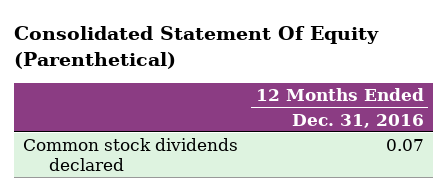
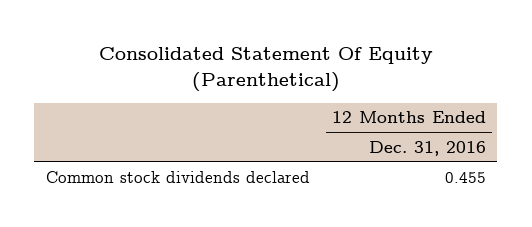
[385,139,424,152] 0.07 -> [445,172,487,184] 0.455

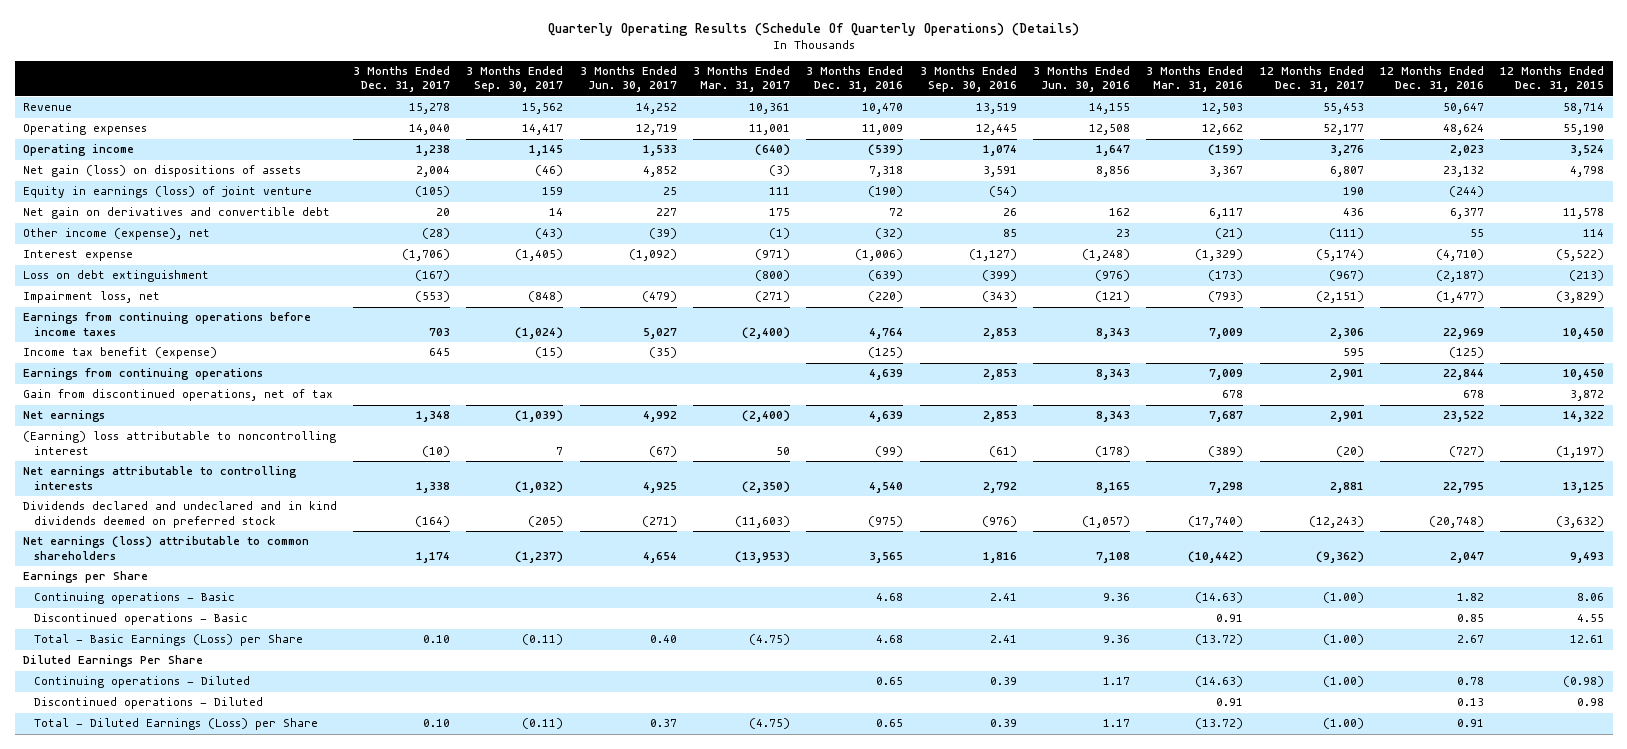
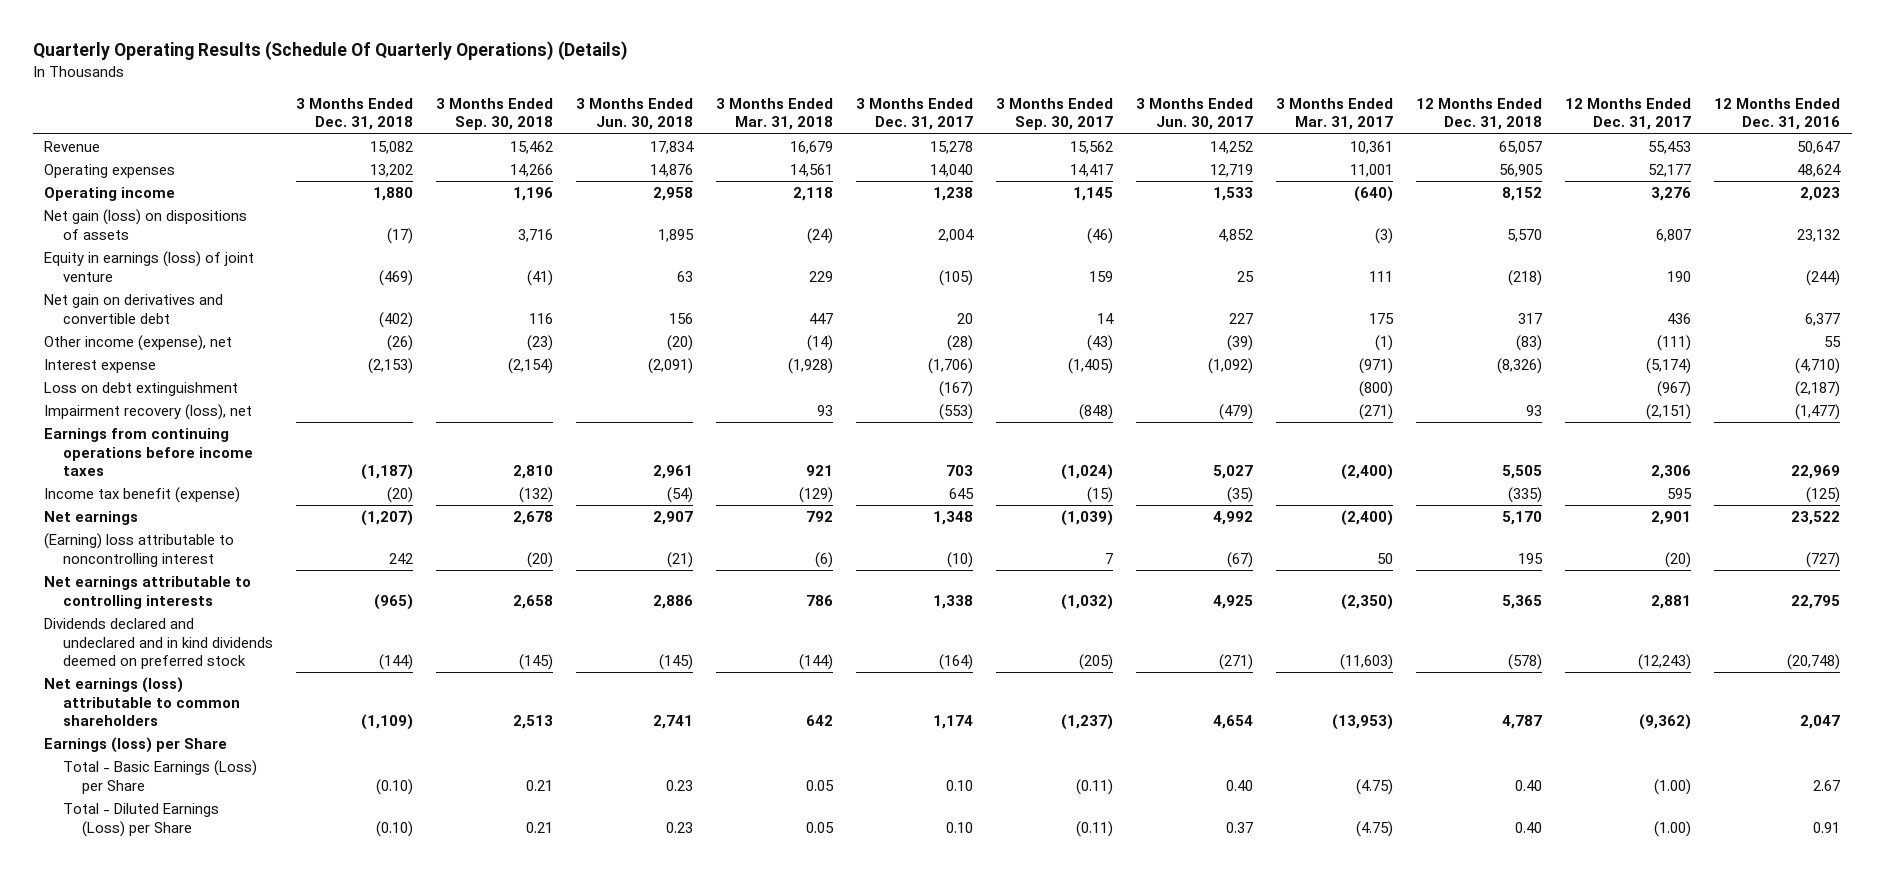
[806,66,904,93] 3 Months Ended Dec. 31, 2016 -> none
[919,66,1017,93] 3 Months Ended Sep. 30, 2016 -> none
[1033,66,1131,93] 3 Months Ended Jun. 30, 2016 -> none
[1146,66,1244,93] 3 Months Ended Mar. 31, 2016 -> none
[1500,66,1605,93] 12 Months Ended Dec. 31, 2015 -> none
none -> [296,97,414,131] 3 Months Ended Dec. 31, 2018
none -> [436,97,554,131] 3 Months Ended Sep. 30, 2018
none -> [576,97,694,131] 3 Months Ended Jun. 30, 2018
none -> [716,97,834,131] 3 Months Ended Mar. 31, 2018
none -> [1416,97,1543,131] 12 Months Ended Dec. 31, 2018
[22,291,160,304] Impairment loss, net -> [44,403,253,420] Impairment recovery (loss), net
[22,368,263,381] Earnings from continuing operations -> none
[22,389,333,402] Gain from discontinued operations, net of tax -> none
[33,592,235,605] Continuing operations - Basic -> none
[33,613,248,626] Discontinued operations - Basic -> none
[22,571,148,584] Earnings per Share -> [44,736,228,753] Earnings (loss) per Share
[22,655,203,668] Diluted Earnings Per Share -> none
[33,676,250,689] Continuing operations - Diluted -> none
[33,697,263,710] Discontinued operations - Diluted -> none

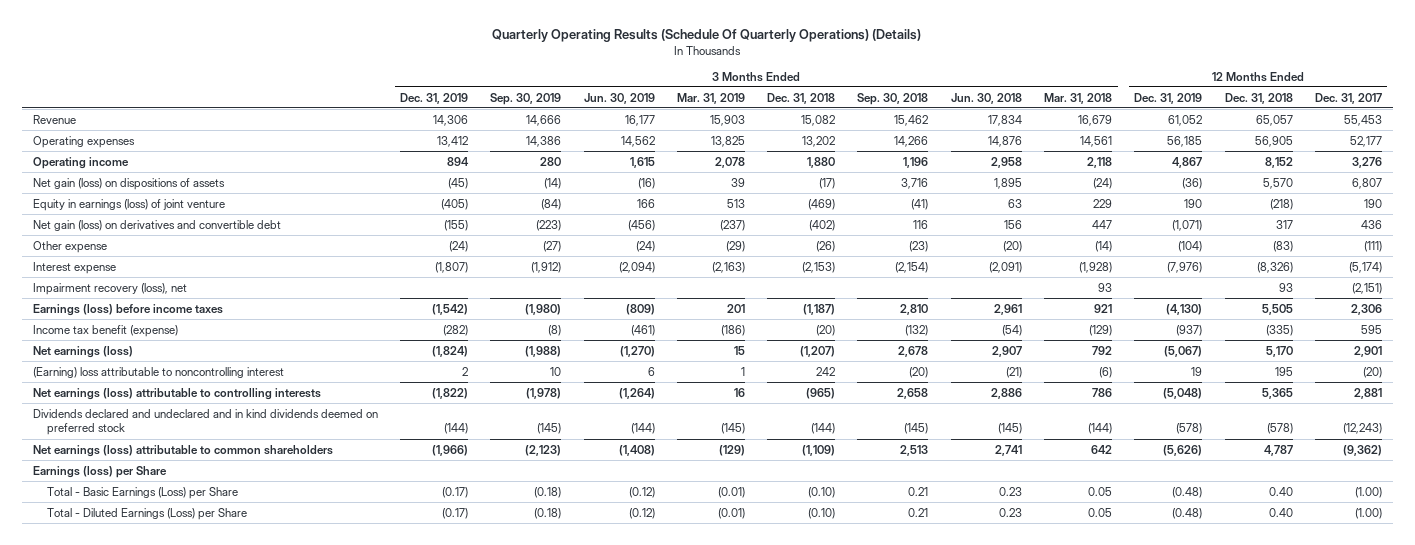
[856,97,974,131] 3 Months Ended Dec. 31, 2017 -> none
[996,97,1114,131] 3 Months Ended Sep. 30, 2017 -> none
[1136,97,1254,131] 3 Months Ended Jun. 30, 2017 -> none
[1276,97,1394,131] 3 Months Ended Mar. 31, 2017 -> none
[1714,97,1841,131] 12 Months Ended Dec. 31, 2016 -> none
none -> [400,92,469,104] Dec. 31, 2019
none -> [490,92,562,105] Sep. 30, 2019
none -> [583,92,655,104] Jun. 30, 2019
none -> [676,92,745,104] Mar. 31, 2019
none -> [1134,92,1203,104] Dec. 31, 2019
[44,293,224,324] Net gain on derivatives and convertible debt -> [32,219,281,231] Net gain (loss) on derivatives and convertible debt
[44,334,233,351] Other income (expense), net -> [32,240,107,253] Other expense
[44,381,239,396] Loss on debt extinguishment -> none
[44,427,254,477] Earnings from continuing operations before income taxes -> [32,303,223,316] Earnings (loss) before income taxes
[44,510,139,525] Net earnings -> [32,345,133,358] Net earnings (loss)
[44,575,252,609] Net earnings attributable to controlling interests -> [32,387,321,400] Net earnings (loss) attributable to controlling interests

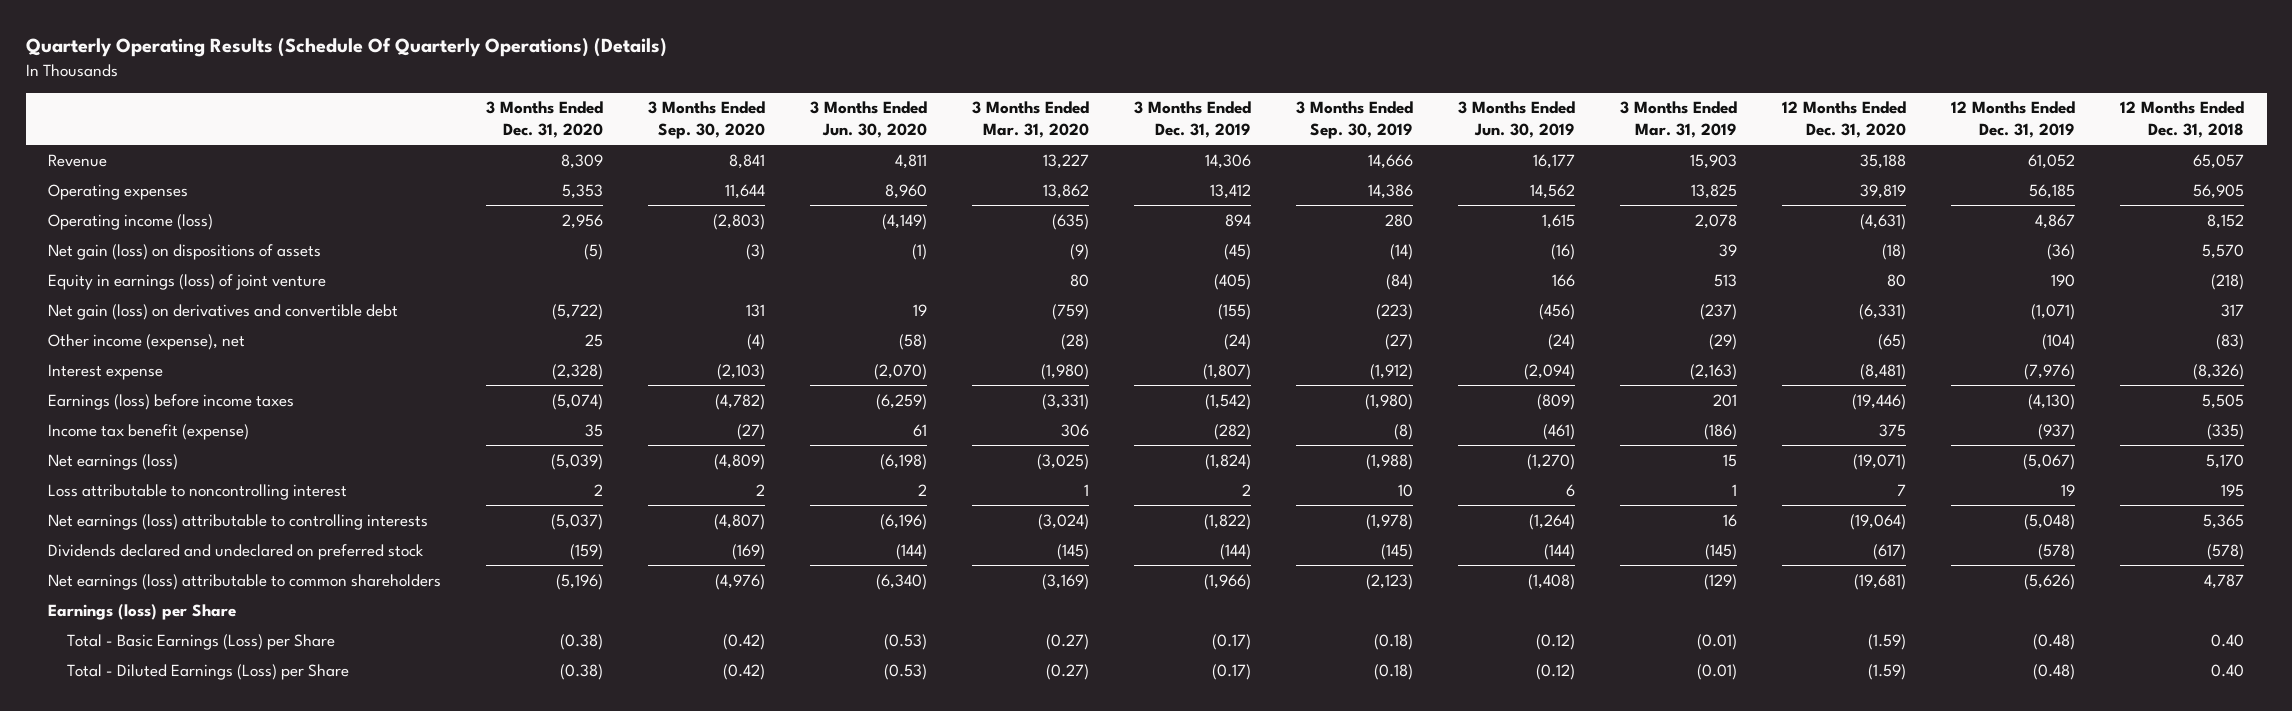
[767,92,836,104] Dec. 31, 2018 -> none
[857,92,929,105] Sep. 30, 2018 -> none
[950,92,1022,104] Jun. 30, 2018 -> none
[1044,92,1113,104] Mar. 31, 2018 -> none
[1314,92,1382,104] Dec. 31, 2017 -> none
none -> [486,101,604,138] 3 Months Ended Dec. 31, 2020
none -> [648,101,766,139] 3 Months Ended Sep. 30, 2020
none -> [810,101,928,138] 3 Months Ended Jun. 30, 2020
none -> [972,101,1090,138] 3 Months Ended Mar. 31, 2020
none -> [1782,101,1907,138] 12 Months Ended Dec. 31, 2020
[32,156,129,169] Operating income -> [48,213,214,230] Operating income (loss)
[32,240,107,253] Other expense -> [48,333,246,350] Other income (expense), net
[32,282,187,295] Impairment recovery (loss), net -> none
[32,366,284,378] (Earning) loss attributable to noncontrolling interest -> [48,483,348,500] Loss attributable to noncontrolling interest
[32,408,378,436] Dividends declared and undeclared and in kind dividends deemed on preferred stock -> [48,543,424,560] Dividends declared and undeclared on preferred stock

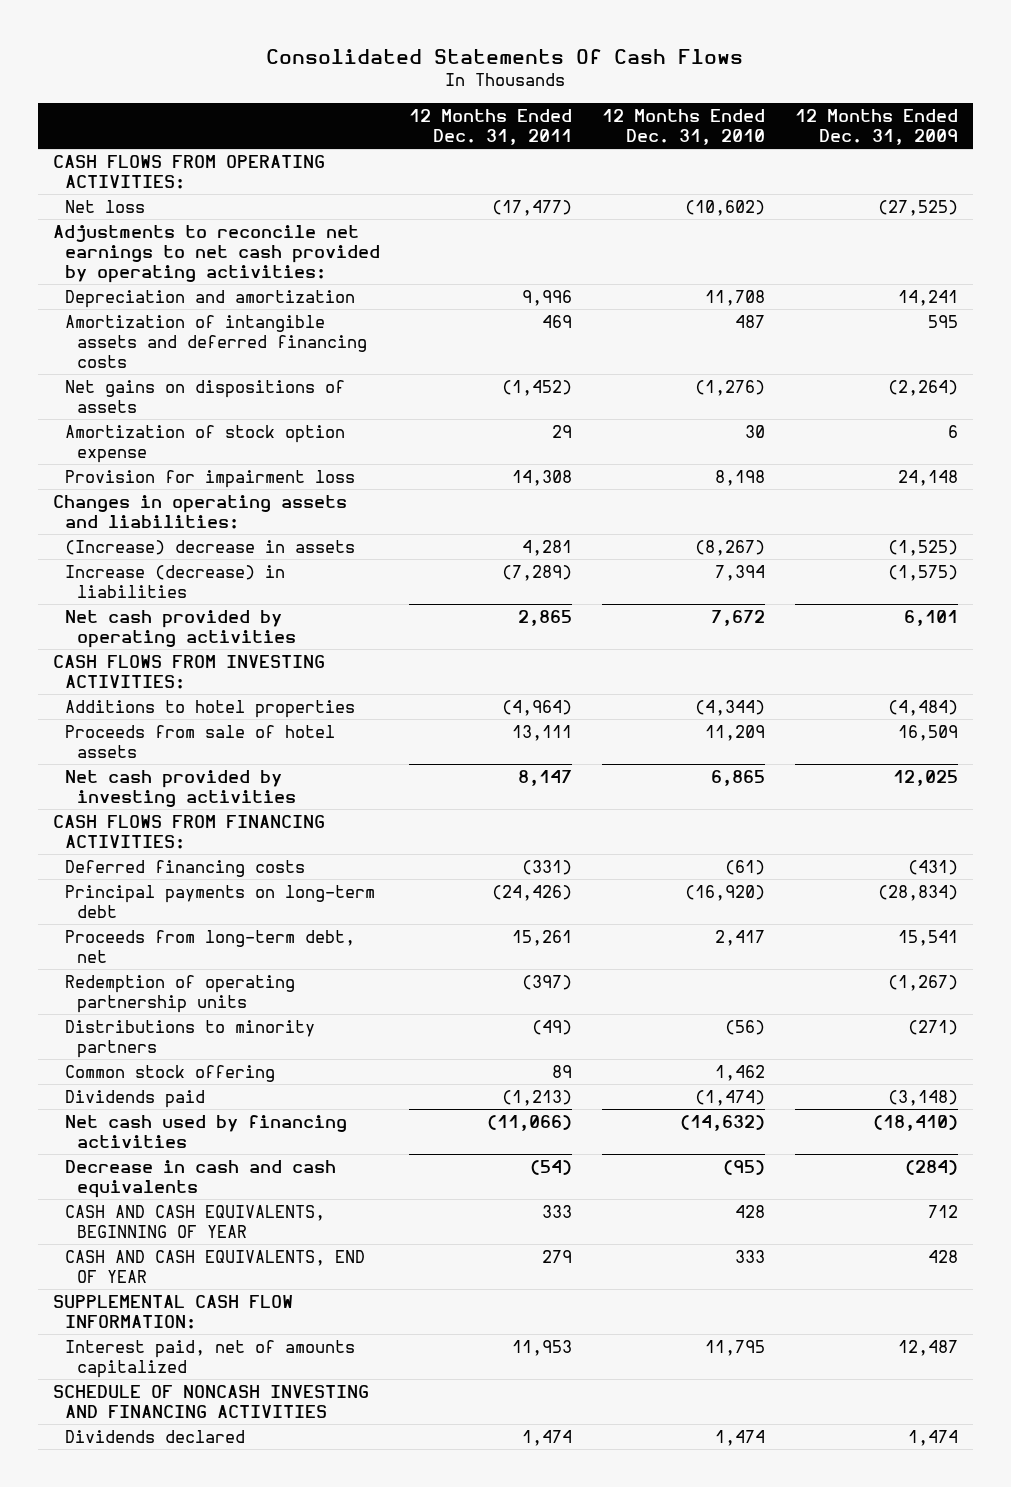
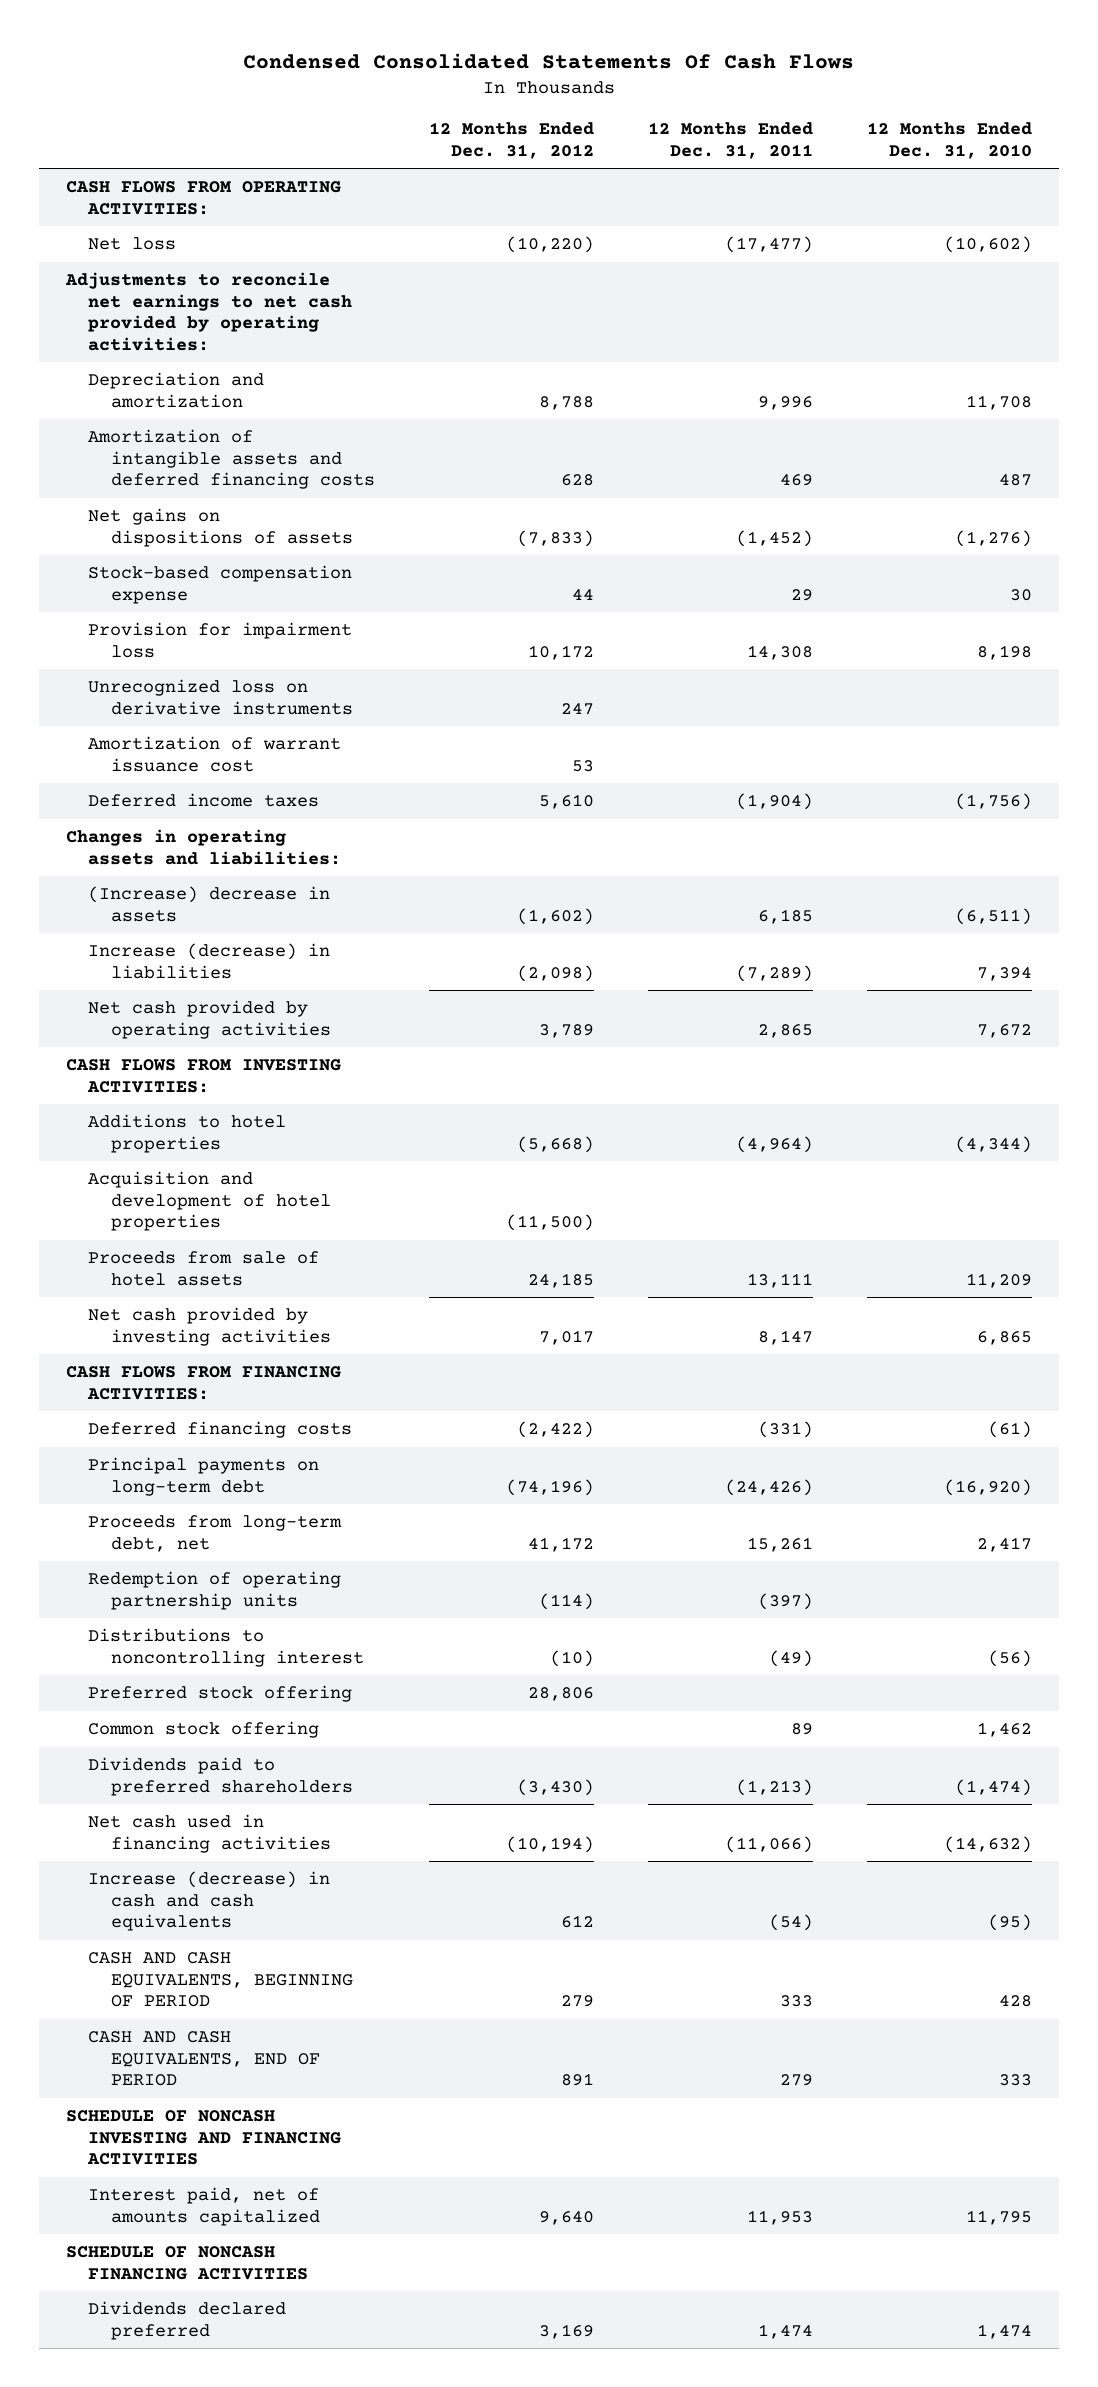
[266,48,744,64] Consolidated Statements Of Cash Flows -> [242,52,854,69] Condensed Consolidated Statements Of Cash Flows
[794,108,958,145] 12 Months Ended Dec. 31, 2009 -> none
none -> [428,122,594,159] 12 Months Ended Dec. 31, 2012
[64,425,345,463] Amortization of stock option expense -> [88,565,353,604] Stock-based compensation expense
none -> [88,679,353,715] Unrecognized loss on derivative instruments
none -> [88,736,342,772] Amortization of warrant issuance cost
none -> [88,793,320,808] Deferred income taxes
[522,540,573,557] 4,281 -> [757,908,813,924] 6,185
[695,540,766,557] (8,267) -> [954,907,1032,925] (6,511)
none -> [88,1171,331,1232] Acquisition and development of hotel properties
[64,1020,315,1058] Distributions to minority partners -> [88,1628,364,1667] Distributions to noncontrolling interest
none -> [88,1685,353,1703] Preferred stock offering
[52,1295,293,1329] SUPPLEMENTAL CASH FLOW INFORMATION: -> none
[64,1090,205,1109] Dividends paid -> [88,1757,353,1796] Dividends paid to preferred shareholders
[64,1115,347,1148] Net cash used by financing activities -> [88,1814,331,1853] Net cash used in financing activities
[64,1160,336,1198] Decrease in cash and cash equivalents -> [88,1871,331,1932] Increase (decrease) in cash and cash equivalents
[64,1205,325,1238] CASH AND CASH EQUIVALENTS, BEGINNING OF YEAR -> [88,1952,353,2008] CASH AND CASH EQUIVALENTS, BEGINNING OF PERIOD
[64,1250,365,1283] CASH AND CASH EQUIVALENTS, END OF YEAR -> [88,2031,320,2087] CASH AND CASH EQUIVALENTS, END OF PERIOD
[64,1340,355,1378] Interest paid, net of amounts capitalized -> [88,2187,320,2226] Interest paid, net of amounts capitalized
none -> [65,2246,309,2280] SCHEDULE OF NONCASH FINANCING ACTIVITIES
[64,1430,245,1444] Dividends declared -> [88,2301,287,2340] Dividends declared preferred

